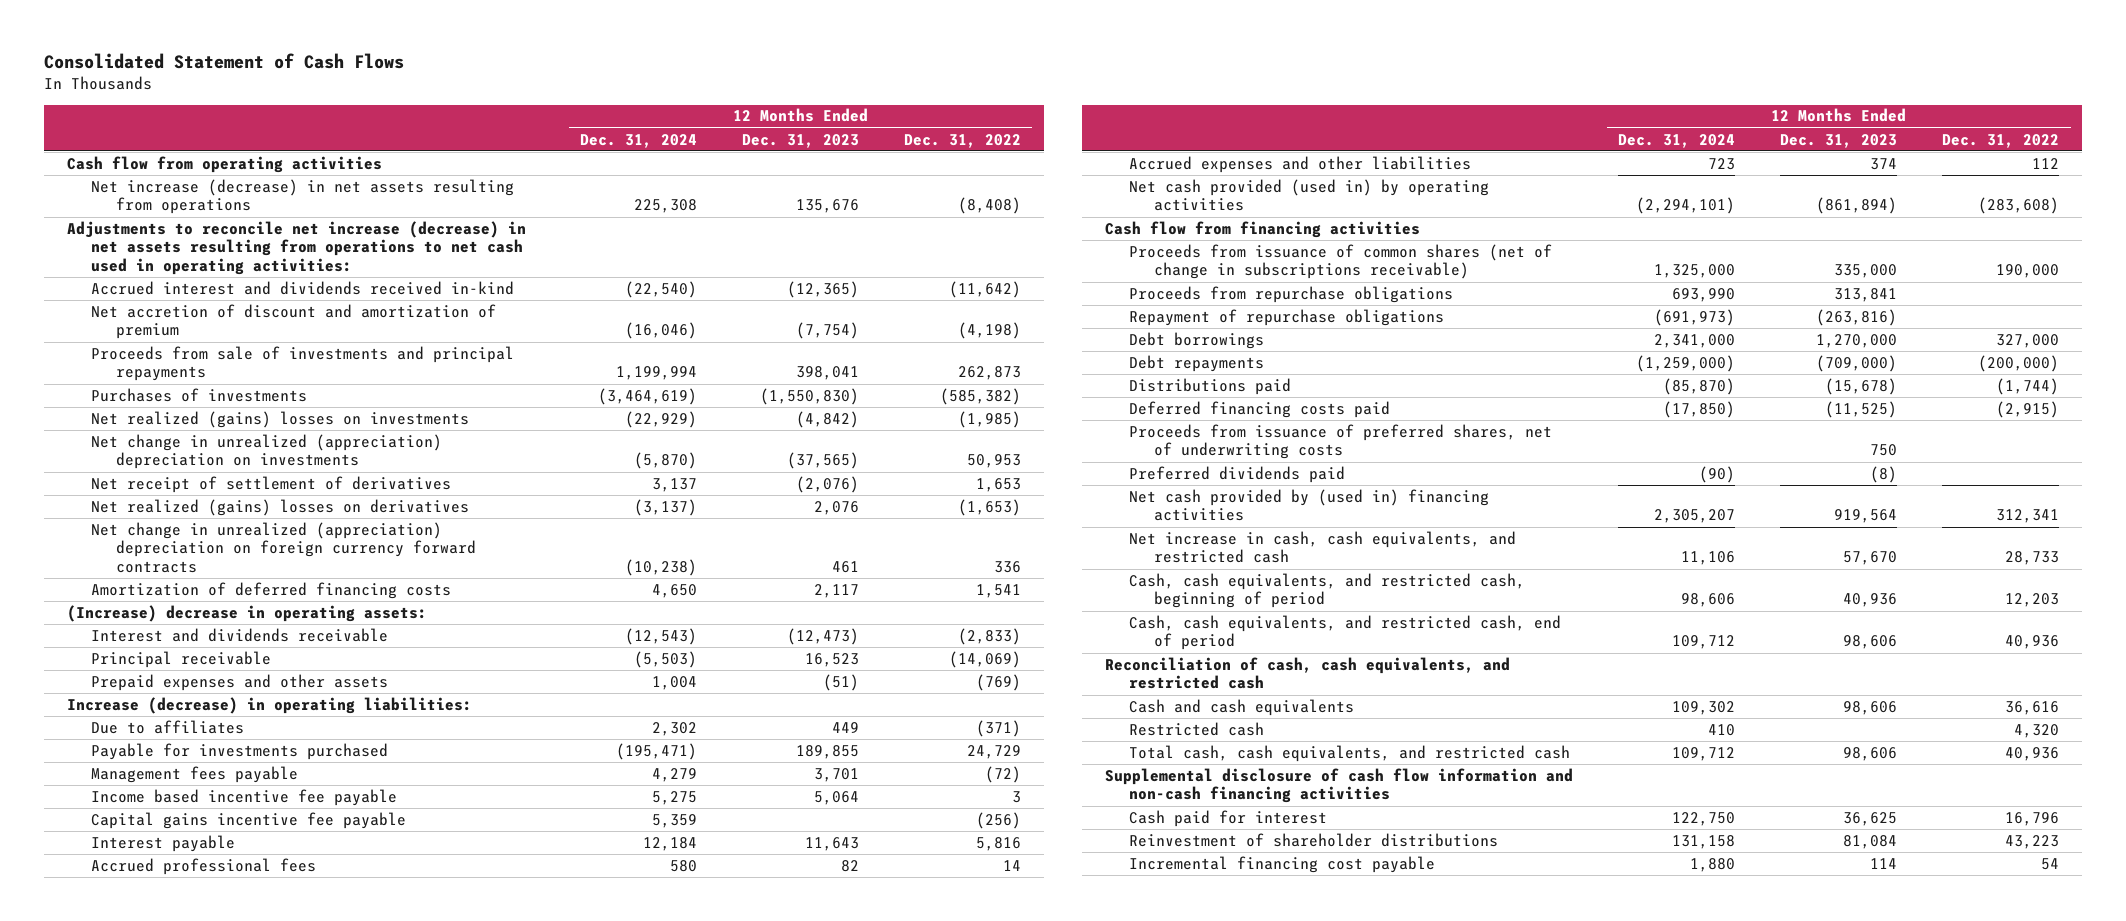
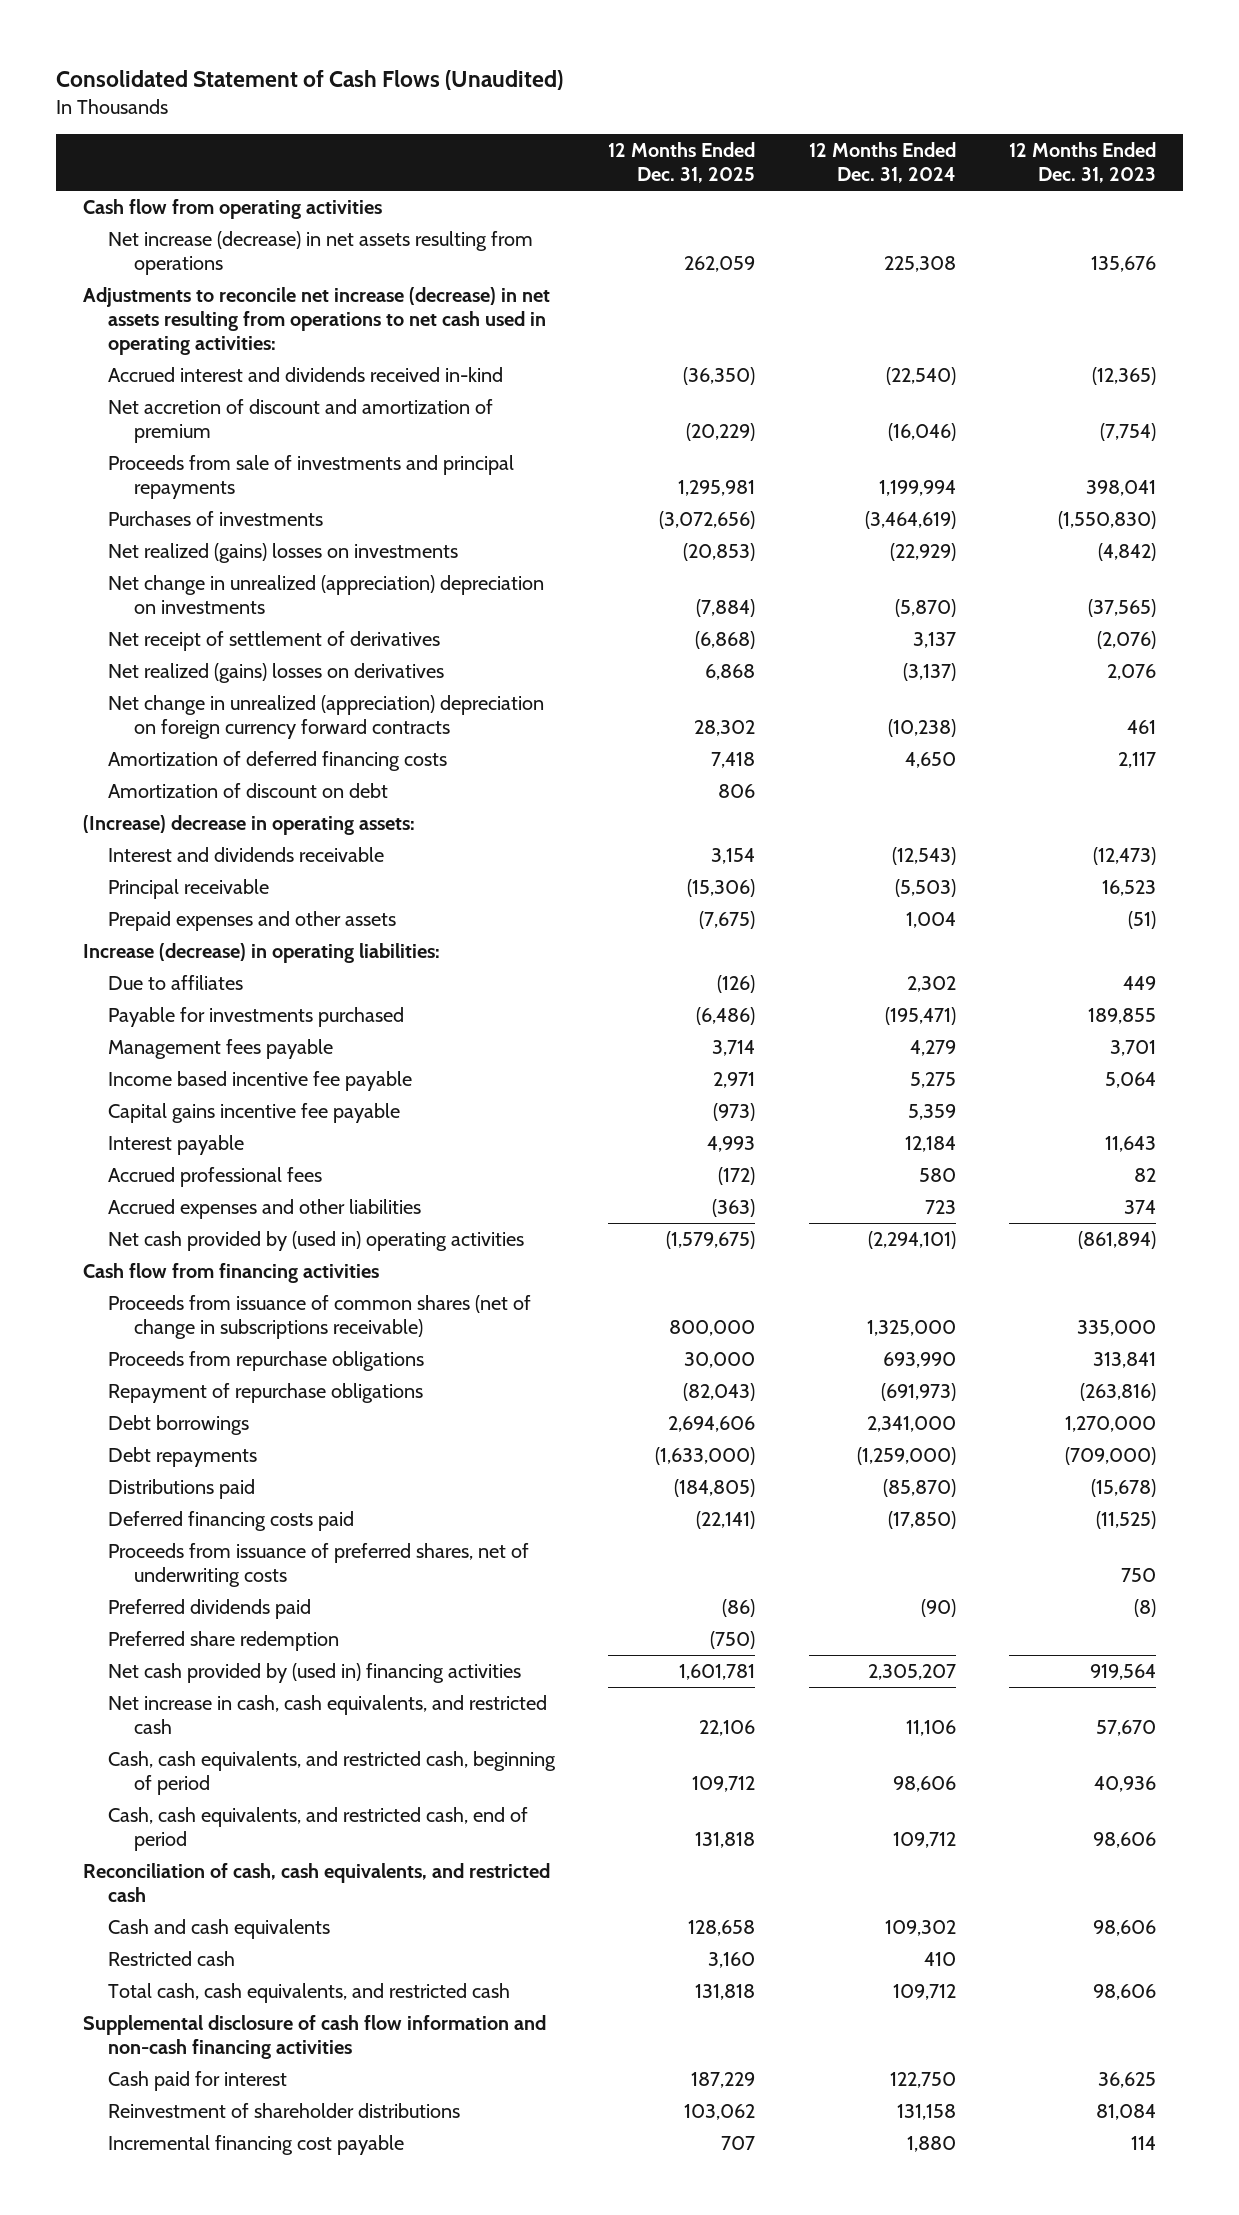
[44,53,405,70] Consolidated Statement of Cash Flows -> [55,70,563,91] Consolidated Statement of Cash Flows (Unaudited)
[904,133,1022,148] Dec. 31, 2022 -> none
none -> [608,142,756,184] 12 Months Ended Dec. 31, 2025
none -> [108,783,389,799] Amortization of discount on debt
[1129,178,1490,212] Net cash provided (used in) by operating activities -> [108,1231,525,1252] Net cash provided by (used in) operating activities
none -> [108,1631,340,1652] Preferred share redemption

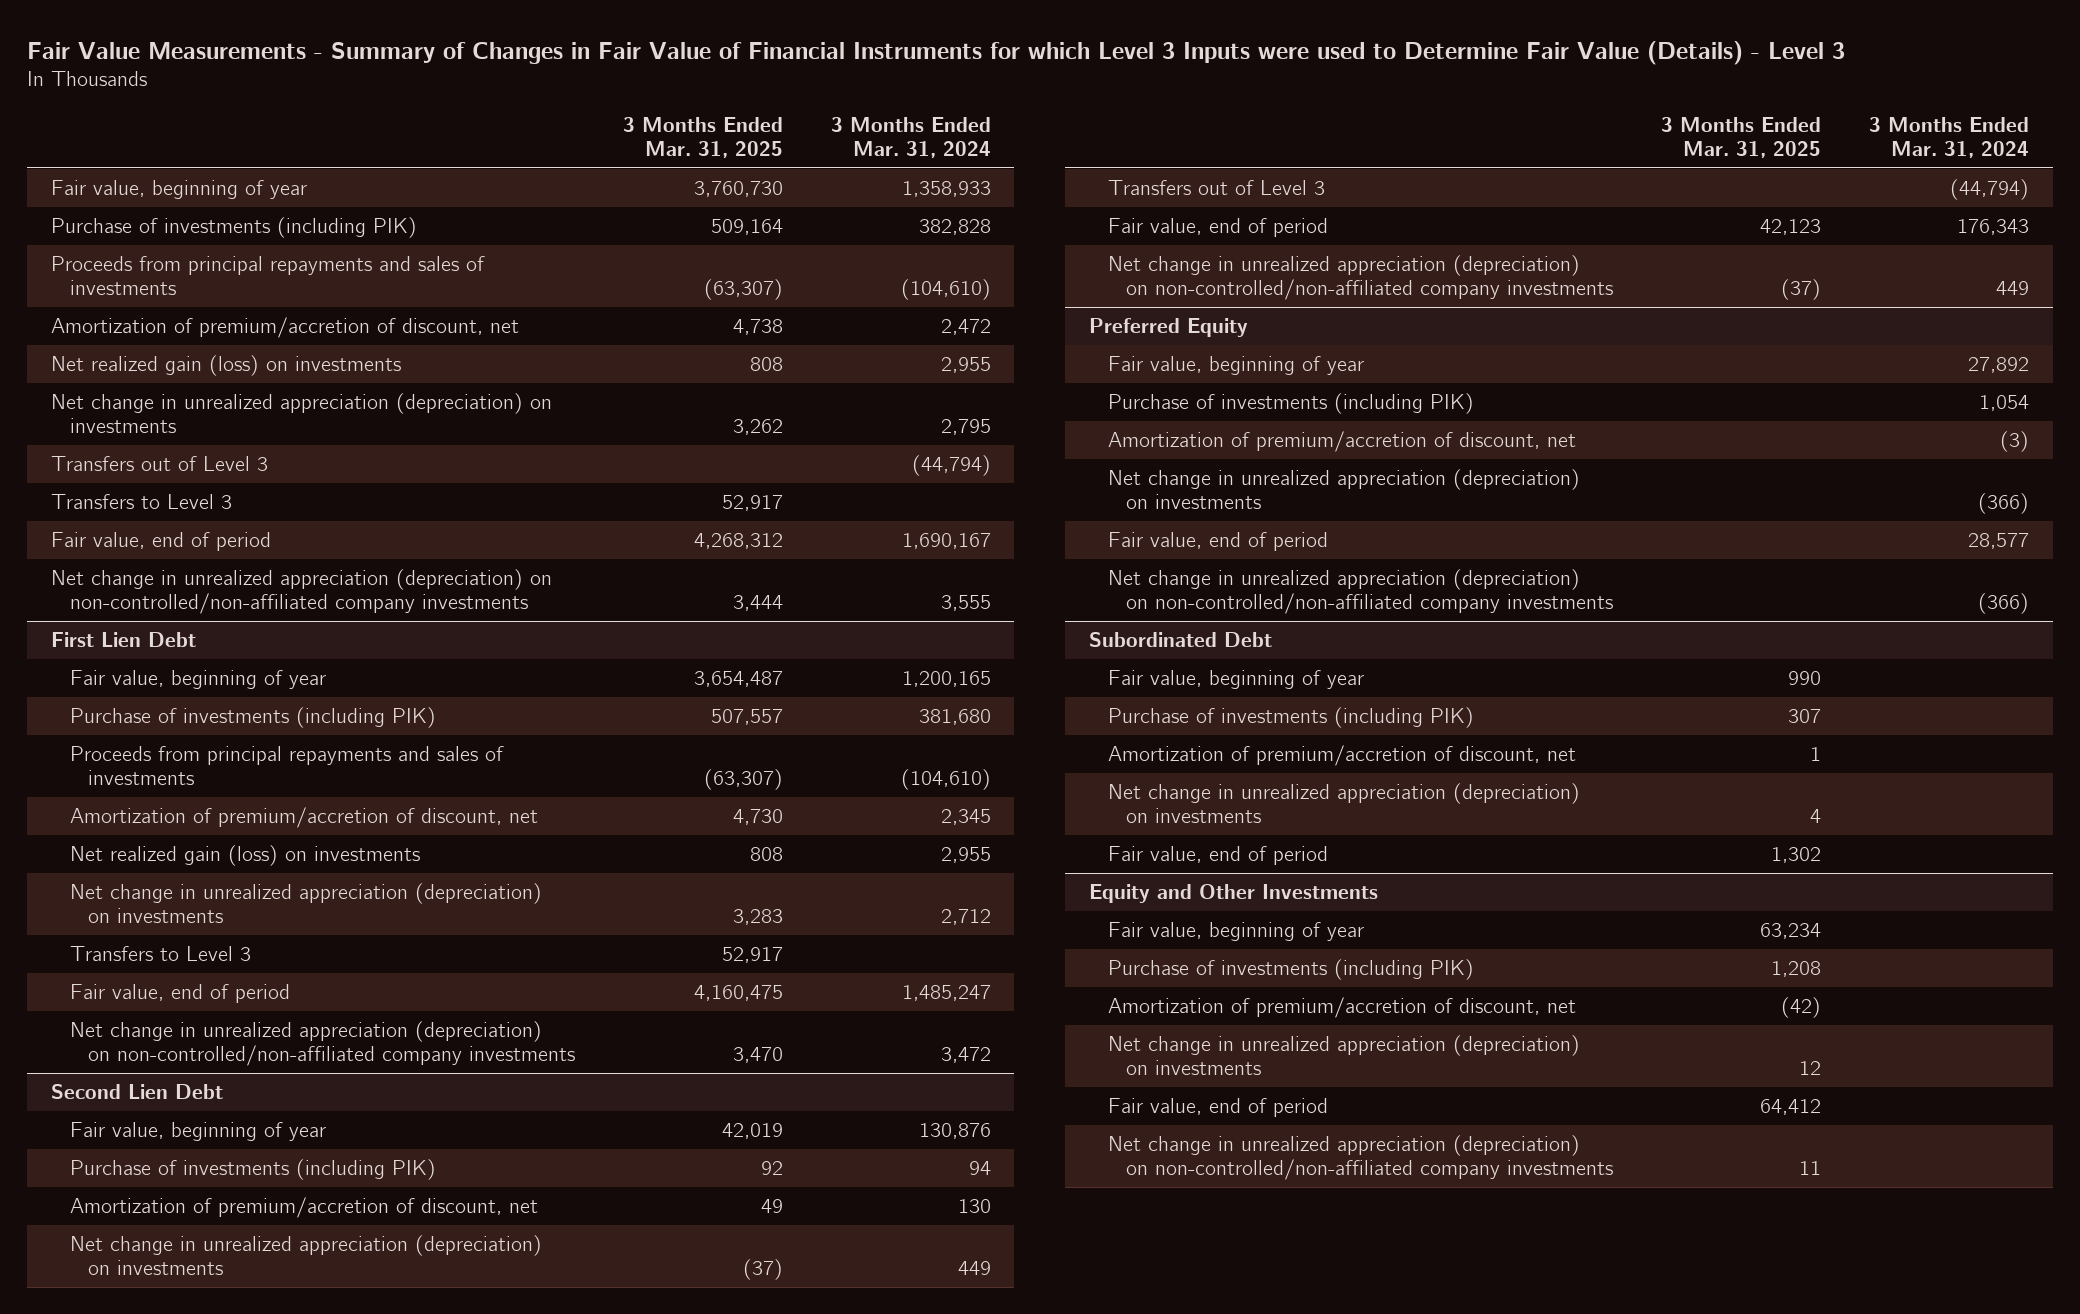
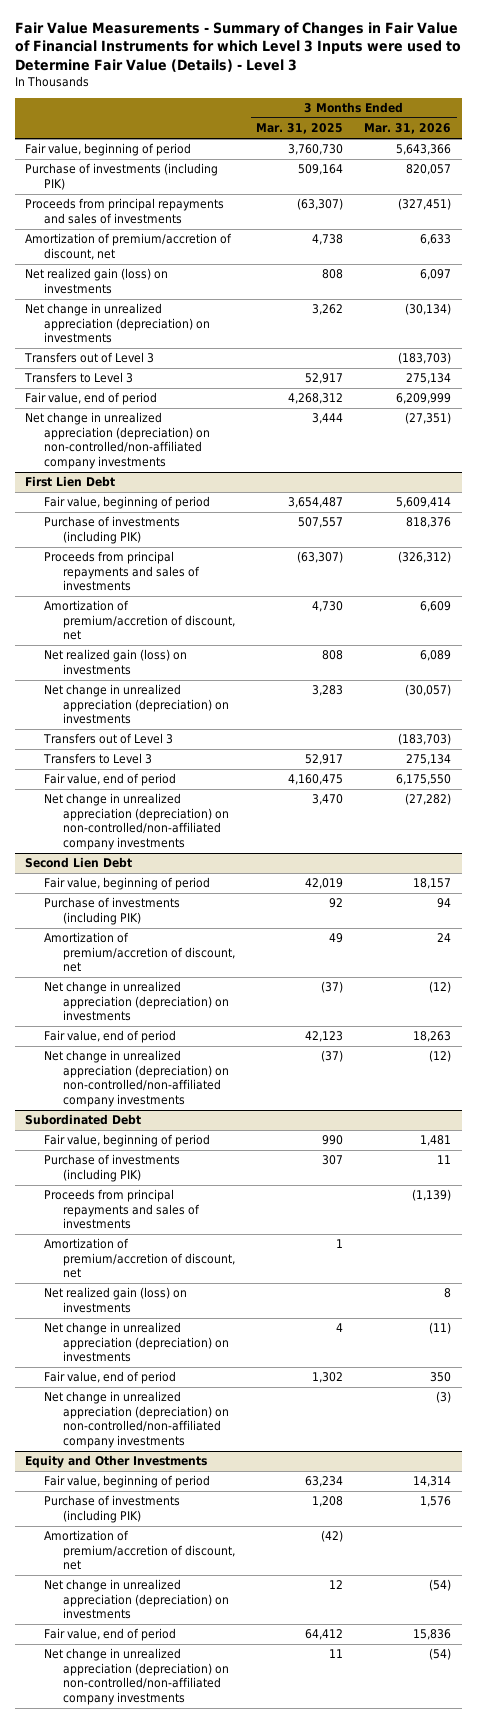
[830,117,991,158] 3 Months Ended Mar. 31, 2024 -> none
none -> [364,123,452,135] Mar. 31, 2026
[50,179,307,199] Fair value, beginning of year -> [25,143,192,157] Fair value, beginning of period
[69,669,326,689] Fair value, beginning of year -> [44,496,211,510] Fair value, beginning of period
none -> [43,733,174,745] Transfers out of Level 3
[69,1121,326,1141] Fair value, beginning of year -> [44,877,211,891] Fair value, beginning of period
[1107,179,1325,195] Transfers out of Level 3 -> none
[1088,317,1248,337] Preferred Equity -> none
[1107,355,1364,375] Fair value, beginning of year -> none
[1107,392,1474,414] Purchase of investments (including PIK) -> none
[1107,430,1576,452] Amortization of premium/accretion of discount, net -> none
[1107,468,1580,509] Net change in unrealized appreciation (depreciation) on investments -> none
[1107,531,1328,551] Fair value, end of period -> none
[1107,568,1614,614] Net change in unrealized appreciation (depreciation) on non-controlled/non-affiliated company investments -> none
[1107,669,1364,689] Fair value, beginning of year -> [44,1134,211,1148] Fair value, beginning of period
none -> [44,1189,200,1230] Proceeds from principal repayments and sales of investments
none -> [44,1287,188,1313] Net realized gain (loss) on investments
none -> [44,1391,229,1448] Net change in unrealized appreciation (depreciation) on non-controlled/non-affiliated company investments
[1107,921,1364,941] Fair value, beginning of year -> [44,1475,211,1489] Fair value, beginning of period

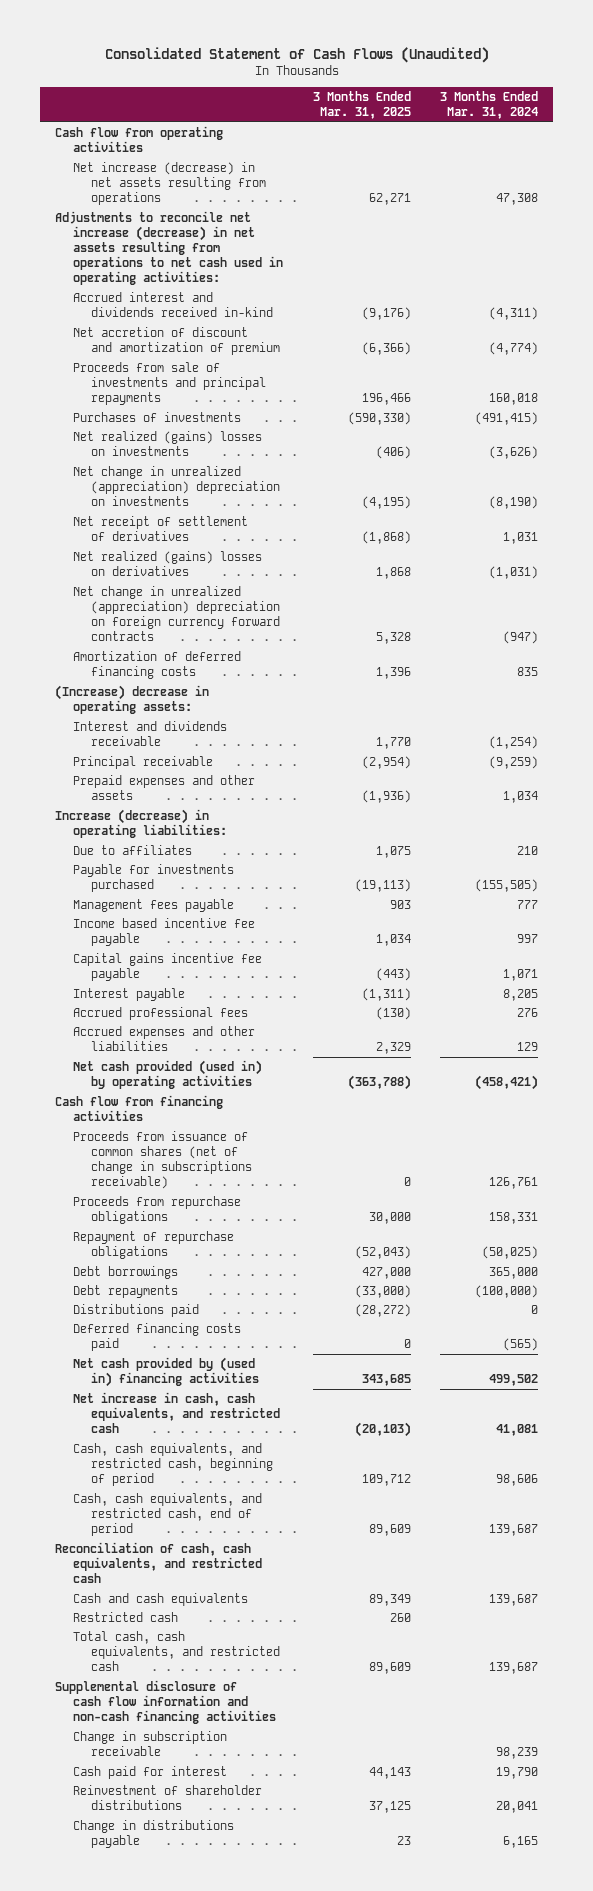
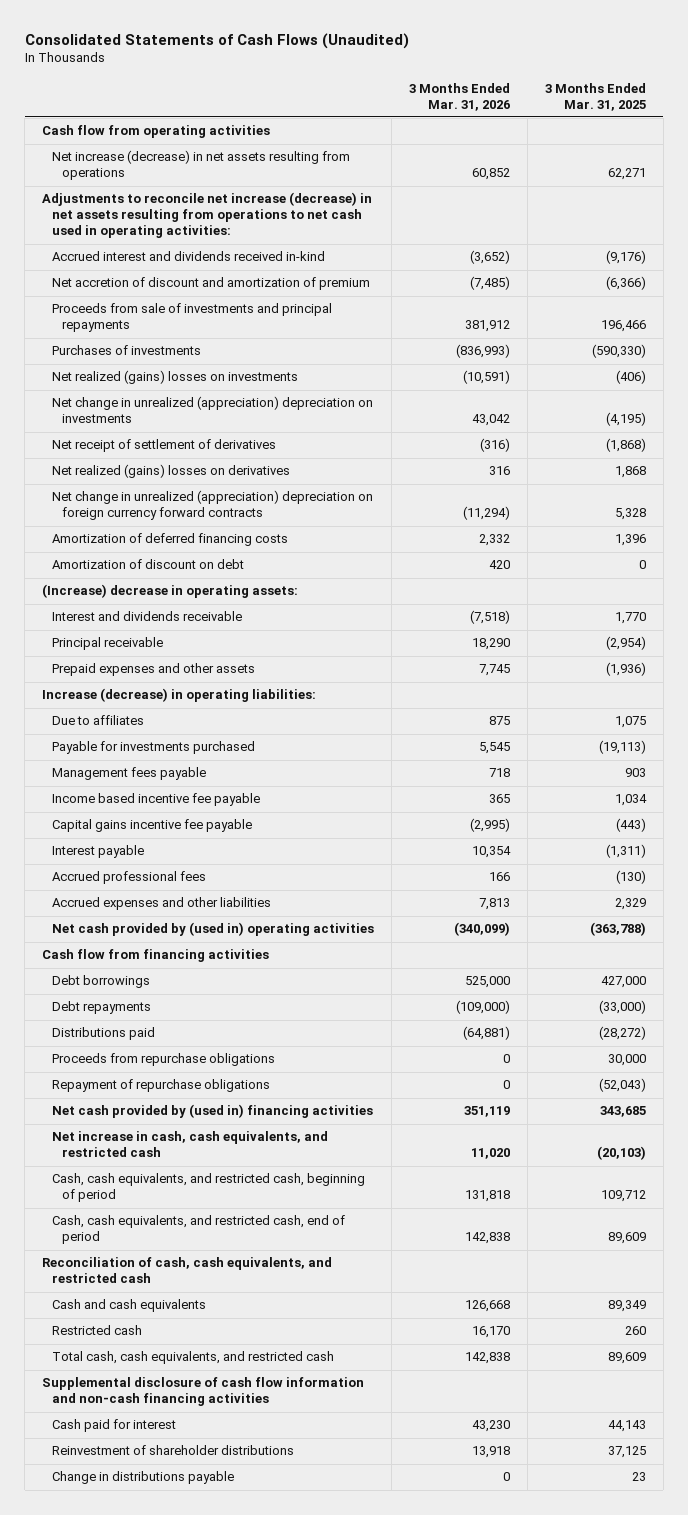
[104,46,489,63] Consolidated Statement of Cash Flows (Unaudited) -> [24,32,409,49] Consolidated Statements of Cash Flows (Unaudited)
[440,91,539,120] 3 Months Ended Mar. 31, 2024 -> none
none -> [408,82,510,111] 3 Months Ended Mar. 31, 2026
none -> [52,559,245,570] Amortization of discount on debt
[72,1059,262,1089] Net cash provided (used in) by operating activities -> [52,922,375,937] Net cash provided by (used in) operating activities
[72,1130,252,1189] Proceeds from issuance of common shares (net of change in subscriptions receivable) -> none
[72,1322,241,1351] Deferred financing costs paid -> none
[72,1195,241,1224] Proceeds from repurchase obligations -> [52,1053,276,1067] Proceeds from repurchase obligations
[72,1230,234,1259] Repayment of repurchase obligations -> [52,1079,271,1093] Repayment of repurchase obligations
[72,1730,227,1756] Change in subscription receivable -> none

